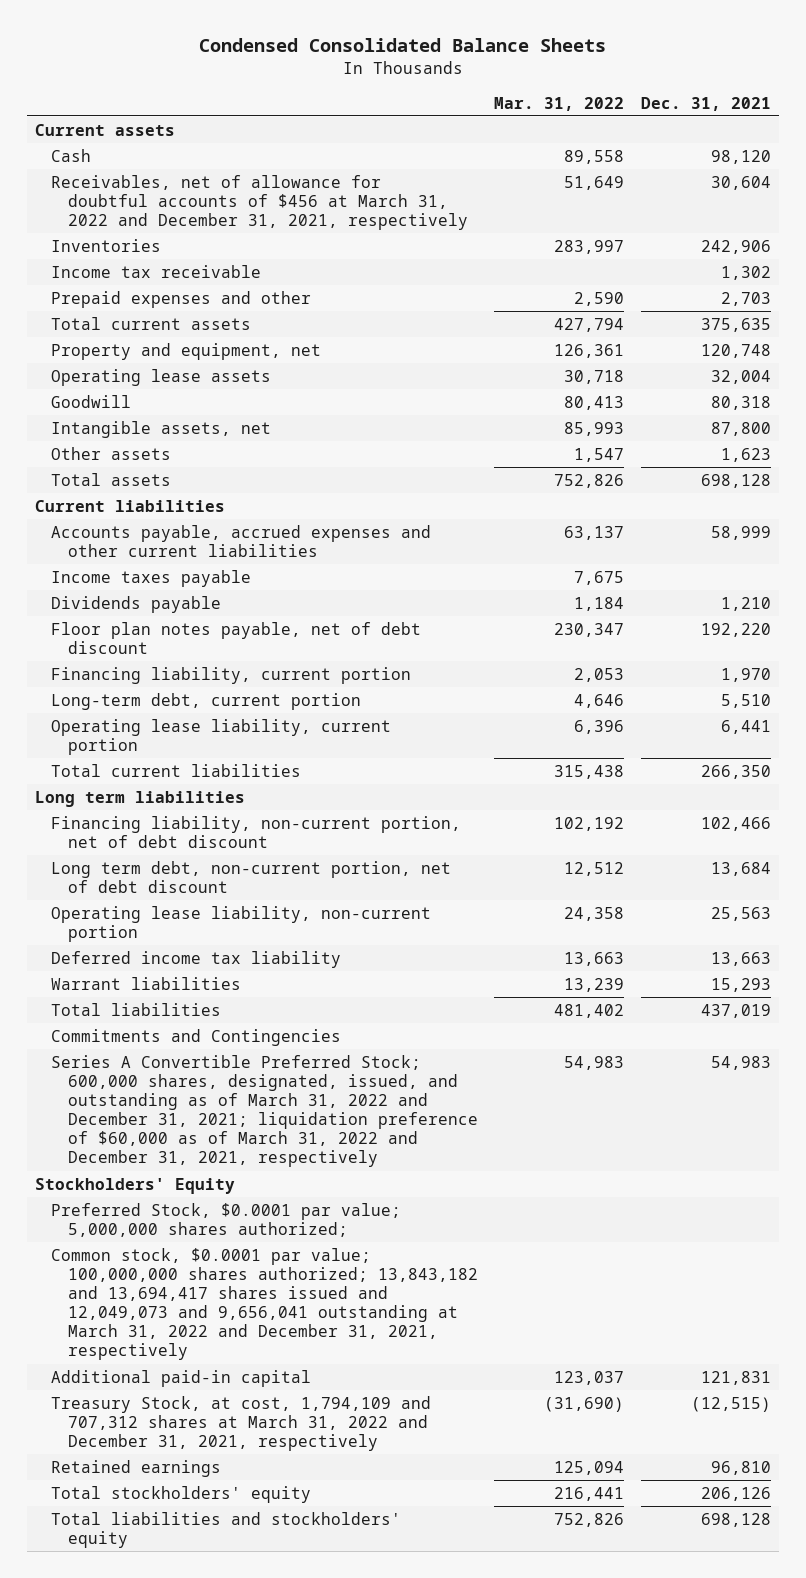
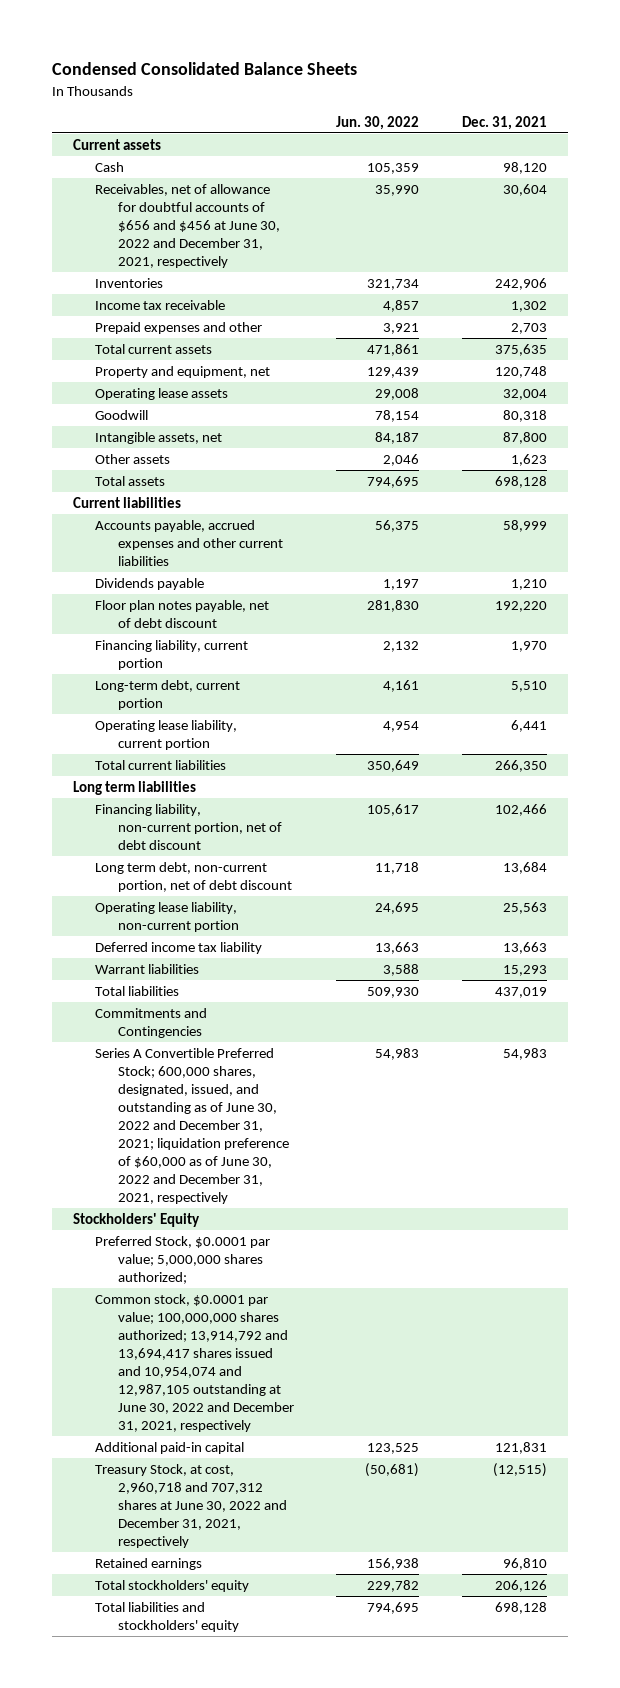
[494,96,625,111] Mar. 31, 2022 -> none
none -> [336,115,420,130] Jun. 30, 2022
[51,174,468,231] Receivables, net of allowance for doubtful accounts of $456 at March 31, 2022 and December 31, 2021, respectively -> [95,183,280,268] Receivables, net of allowance for doubtful accounts of $656 and $456 at June 30, 2022 and December 31, 2021, respectively
[51,569,252,587] Income taxes payable -> none
[51,1054,478,1168] Series A Convertible Preferred Stock; 600,000 shares, designated, issued, and outstanding as of March 31, 2022 and December 31, 2021; liquidation preference of $60,000 as of March 31, 2022 and December 31, 2021, respectively -> [95,1047,289,1204] Series A Convertible Preferred Stock; 600,000 shares, designated, issued, and outstanding as of June 30, 2022 and December 31, 2021; liquidation preference of $60,000 as of June 30, 2022 and December 31, 2021, respectively
[51,1247,478,1361] Common stock, $0.0001 par value; 100,000,000 shares authorized; 13,843,182 and 13,694,417 shares issued and 12,049,073 and 9,656,041 outstanding at March 31, 2022 and December 31, 2021, respectively -> [95,1293,294,1432] Common stock, $0.0001 par value; 100,000,000 shares authorized; 13,914,792 and 13,694,417 shares issued and 10,954,074 and 12,987,105 outstanding at June 30, 2022 and December 31, 2021, respectively
[51,1395,432,1452] Treasury Stock, at cost, 1,794,109 and 707,312 shares at March 31, 2022 and December 31, 2021, respectively -> [95,1463,287,1548] Treasury Stock, at cost, 2,960,718 and 707,312 shares at June 30, 2022 and December 31, 2021, respectively

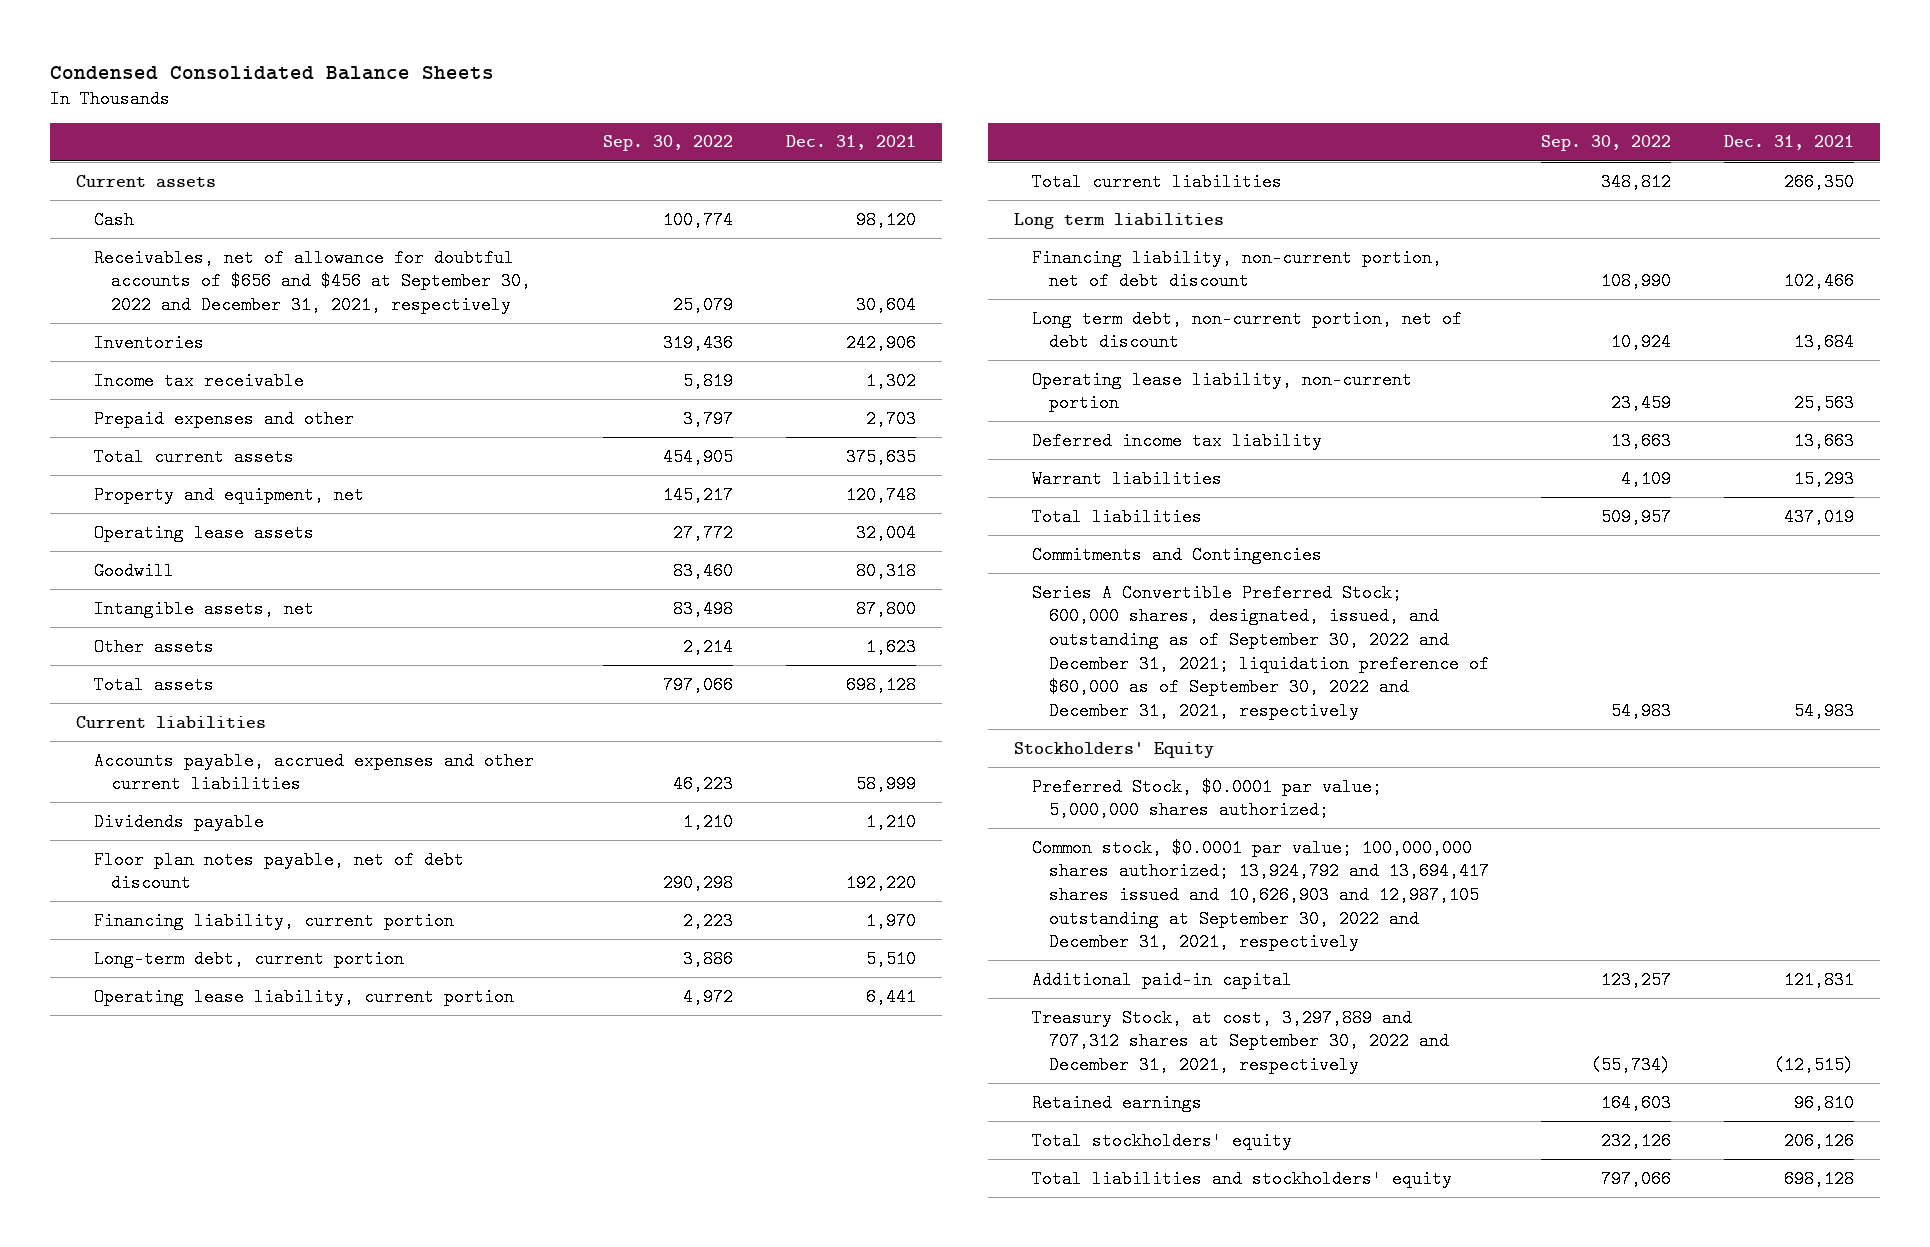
[336,115,420,130] Jun. 30, 2022 -> none
none -> [603,135,734,152] Sep. 30, 2022
[95,183,280,268] Receivables, net of allowance for doubtful accounts of $656 and $456 at June 30, 2022 and December 31, 2021, respectively -> [93,248,532,314] Receivables, net of allowance for doubtful accounts of $656 and $456 at September 30, 2022 and December 31, 2021, respectively
[95,1047,289,1204] Series A Convertible Preferred Stock; 600,000 shares, designated, issued, and outstanding as of June 30, 2022 and December 31, 2021; liquidation preference of $60,000 as of June 30, 2022 and December 31, 2021, respectively -> [1031,583,1490,720] Series A Convertible Preferred Stock; 600,000 shares, designated, issued, and outstanding as of September 30, 2022 and December 31, 2021; liquidation preference of $60,000 as of September 30, 2022 and December 31, 2021, respectively
[95,1293,294,1432] Common stock, $0.0001 par value; 100,000,000 shares authorized; 13,914,792 and 13,694,417 shares issued and 10,954,074 and 12,987,105 outstanding at June 30, 2022 and December 31, 2021, respectively -> [1031,838,1490,952] Common stock, $0.0001 par value; 100,000,000 shares authorized; 13,924,792 and 13,694,417 shares issued and 10,626,903 and 12,987,105 outstanding at September 30, 2022 and December 31, 2021, respectively
[95,1463,287,1548] Treasury Stock, at cost, 2,960,718 and 707,312 shares at June 30, 2022 and December 31, 2021, respectively -> [1031,1008,1450,1074] Treasury Stock, at cost, 3,297,889 and 707,312 shares at September 30, 2022 and December 31, 2021, respectively

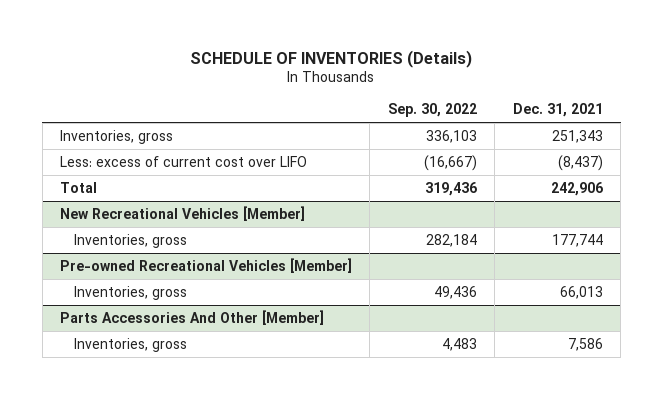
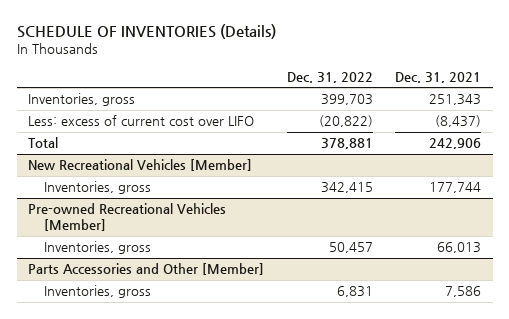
[387,103,477,118] Sep. 30, 2022 -> none
none -> [286,71,373,83] Dec. 31, 2022
[60,310,325,326] Parts Accessories And Other [Member] -> [28,263,265,276] Parts Accessories and Other [Member]

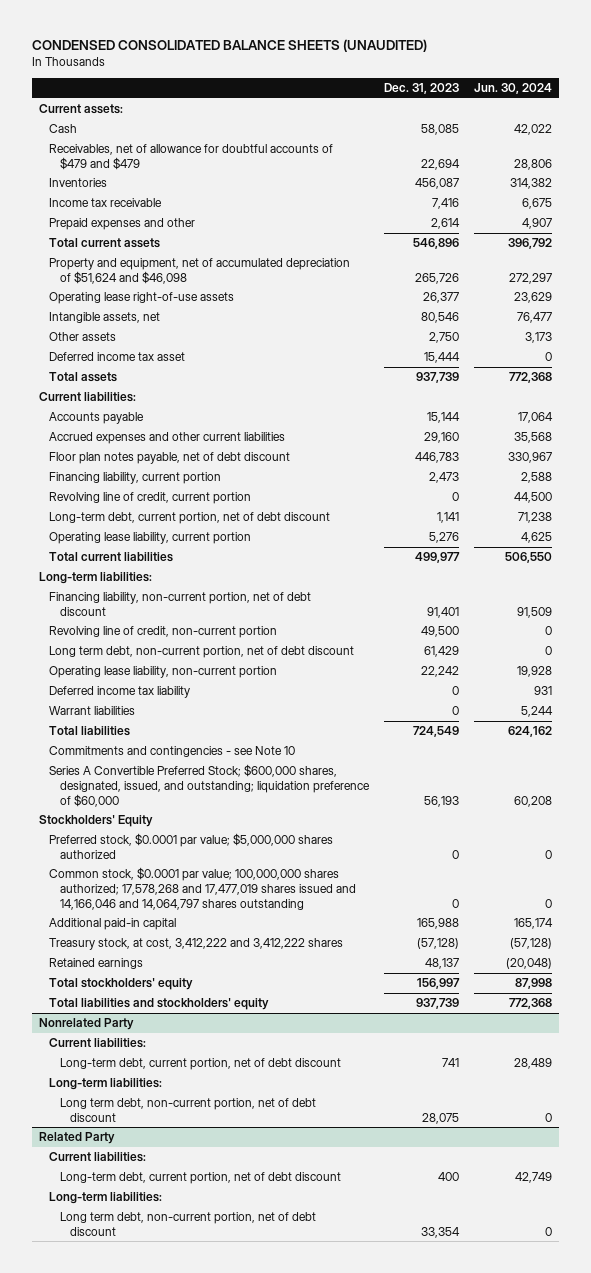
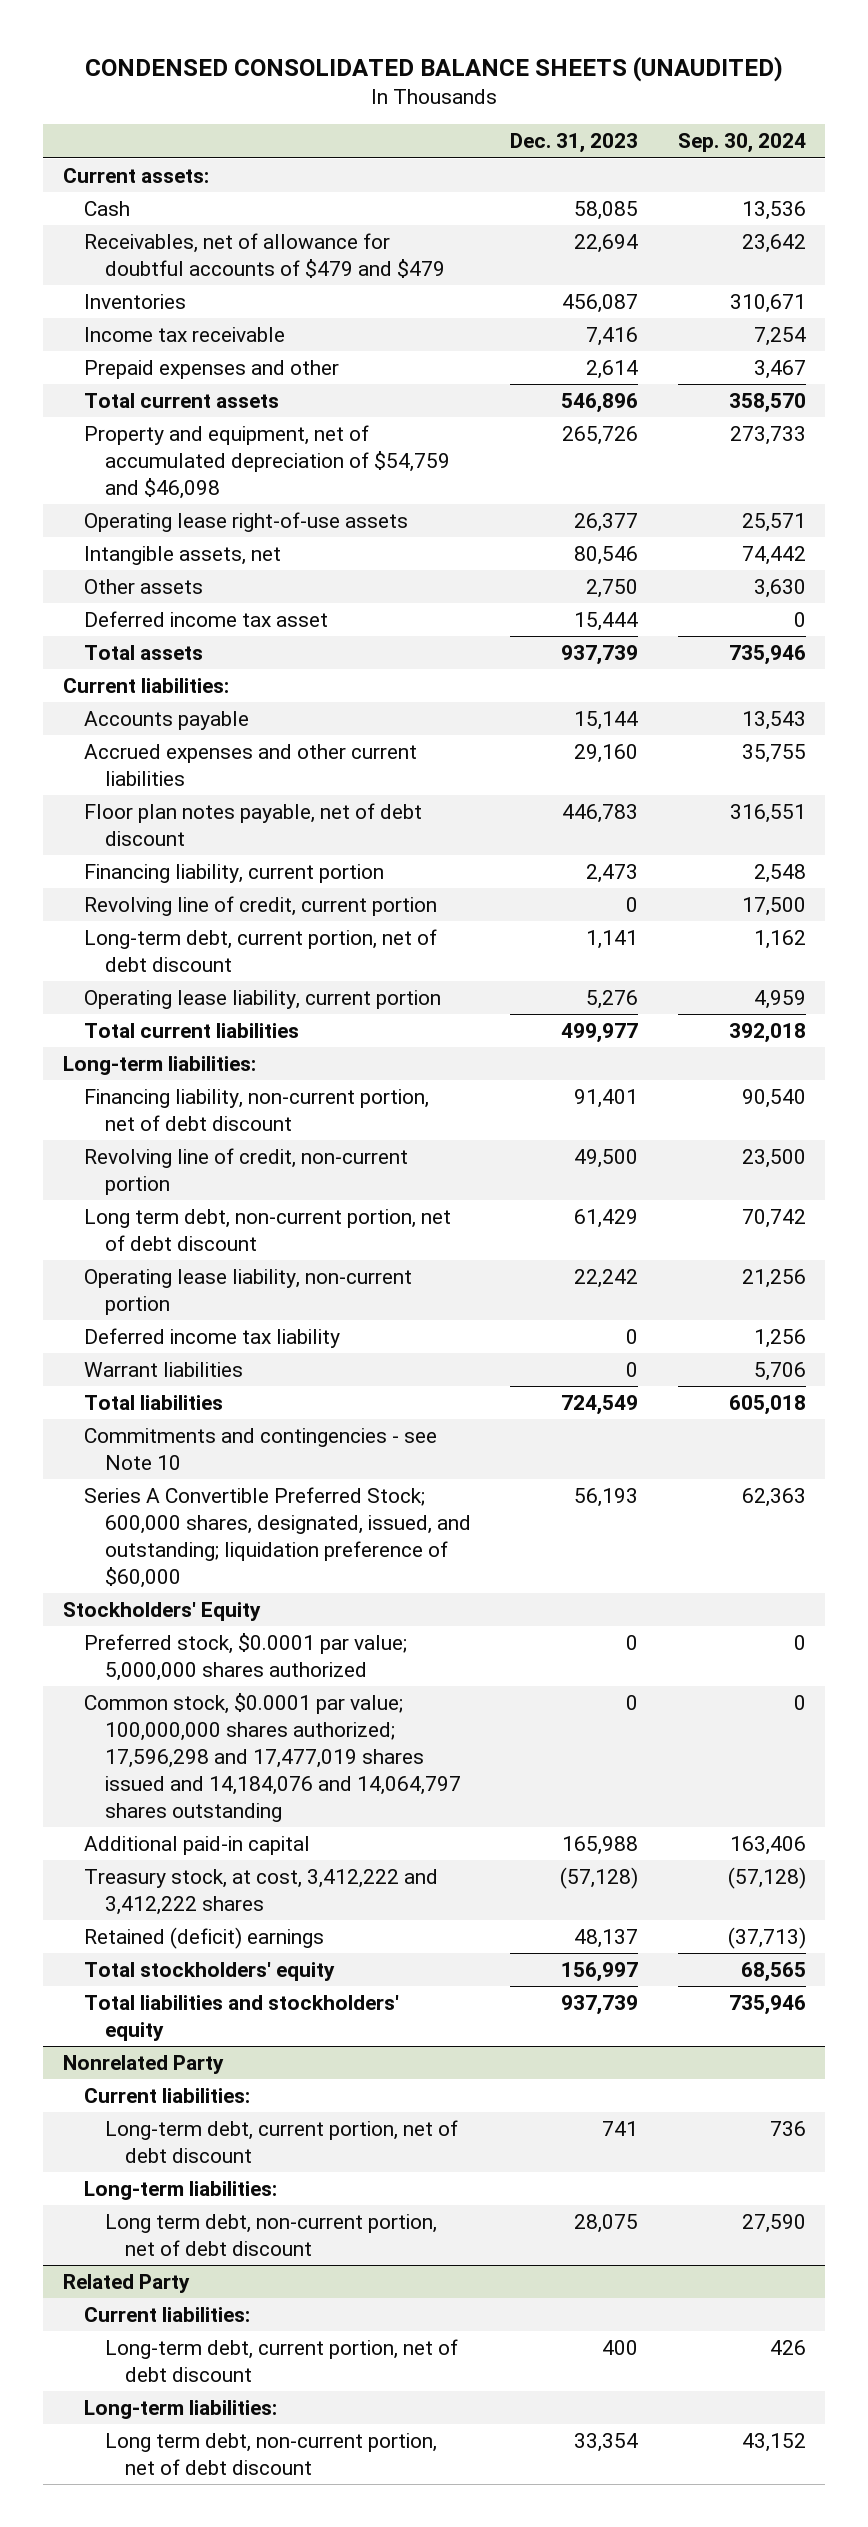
[473,83,552,95] Jun. 30, 2024 -> none
none -> [677,133,806,154] Sep. 30, 2024
[49,258,351,284] Property and equipment, net of accumulated depreciation of $51,624 and $46,098 -> [83,424,450,500] Property and equipment, net of accumulated depreciation of $54,759 and $46,098
[49,764,370,807] Series A Convertible Preferred Stock; $600,000 shares, designated, issued, and outstanding; liquidation preference of $60,000 -> [83,1486,471,1589] Series A Convertible Preferred Stock; 600,000 shares, designated, issued, and outstanding; liquidation preference of $60,000
[49,833,334,859] Preferred stock, $0.0001 par value; $5,000,000 shares authorized -> [83,1632,407,1682] Preferred stock, $0.0001 par value; 5,000,000 shares authorized
[49,867,356,910] Common stock, $0.0001 par value; 100,000,000 shares authorized; 17,578,268 and 17,477,019 shares issued and 14,166,046 and 14,064,797 shares outstanding -> [83,1692,461,1823] Common stock, $0.0001 par value; 100,000,000 shares authorized; 17,596,298 and 17,477,019 shares issued and 14,184,076 and 14,064,797 shares outstanding
[49,958,144,970] Retained earnings -> [83,1926,324,1949] Retained (deficit) earnings

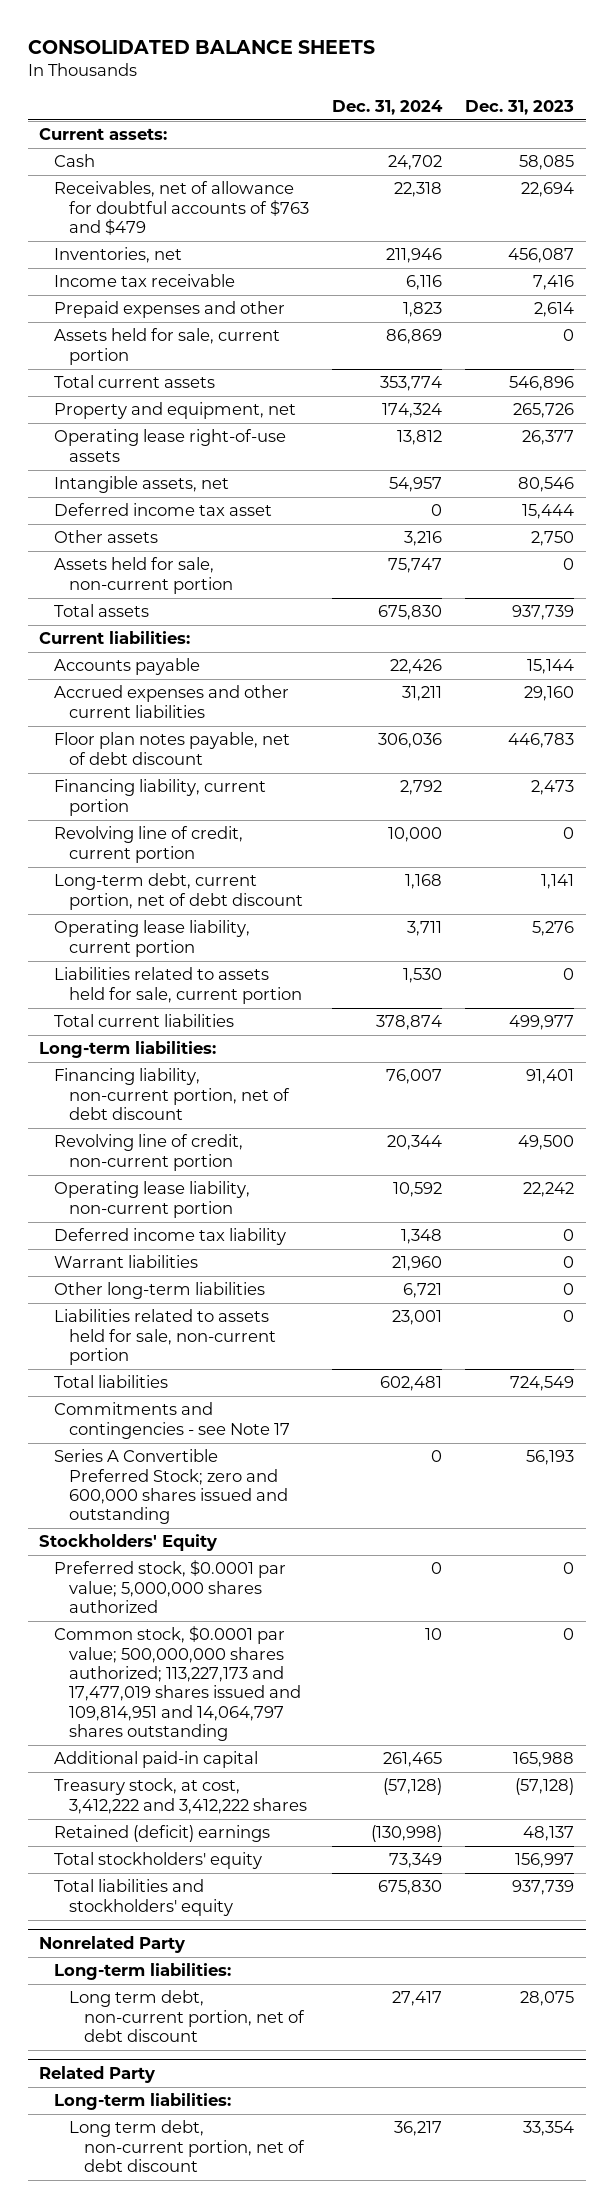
[85,55,784,82] CONDENSED CONSOLIDATED BALANCE SHEETS (UNAUDITED) -> [27,39,375,54] CONSOLIDATED BALANCE SHEETS
[677,133,806,154] Sep. 30, 2024 -> none
none -> [331,99,443,115] Dec. 31, 2024
[83,232,445,279] Receivables, net of allowance for doubtful accounts of $479 and $479 -> [54,181,309,236] Receivables, net of allowance for doubtful accounts of $763 and $479
[83,293,186,309] Inventories -> [54,247,183,264] Inventories, net
none -> [54,328,281,365] Assets held for sale, current portion
[83,424,450,500] Property and equipment, net of accumulated depreciation of $54,759 and $46,098 -> [54,402,297,420] Property and equipment, net
[83,578,203,594] Other assets -> [54,530,159,544] Other assets
none -> [54,557,233,594] Assets held for sale, non-current portion
none -> [54,967,302,1004] Liabilities related to assets held for sale, current portion
[83,1208,451,1252] Long term debt, non-current portion, net of debt discount -> none
none -> [54,1282,266,1300] Other long-term liabilities
none -> [54,1309,276,1366] Liabilities related to assets held for sale, non-current portion
[83,1427,437,1471] Commitments and contingencies - see Note 10 -> [54,1402,290,1439] Commitments and contingencies - see Note 17
[83,1486,471,1589] Series A Convertible Preferred Stock; 600,000 shares, designated, issued, and outstanding; liquidation preference of $60,000 -> [54,1449,288,1525] Series A Convertible Preferred Stock; zero and 600,000 shares issued and outstanding
[83,1692,461,1823] Common stock, $0.0001 par value; 100,000,000 shares authorized; 17,596,298 and 17,477,019 shares issued and 14,184,076 and 14,064,797 shares outstanding -> [54,1626,301,1741] Common stock, $0.0001 par value; 500,000,000 shares authorized; 113,227,173 and 17,477,019 shares issued and 109,814,951 and 14,064,797 shares outstanding
[83,2087,250,2103] Current liabilities: -> none
[104,2119,458,2164] Long-term debt, current portion, net of debt discount -> none
[83,2306,250,2322] Current liabilities: -> none
[104,2338,458,2383] Long-term debt, current portion, net of debt discount -> none

